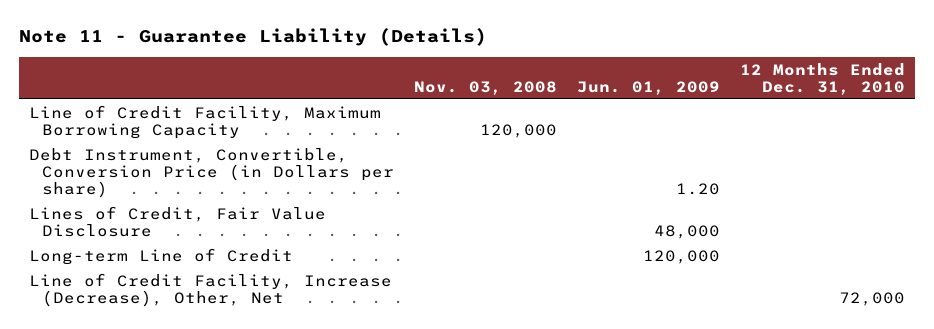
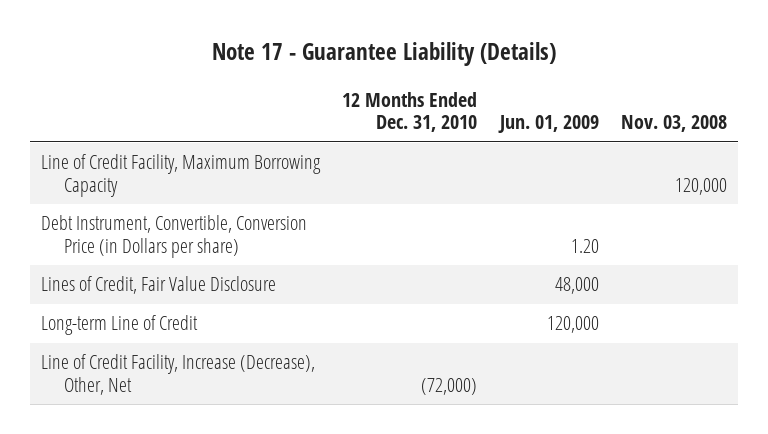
[18,28,487,47] Note 11 - Guarantee Liability (Details) -> [211,42,556,67] Note 17 - Guarantee Liability (Details)
[839,291,906,306] 72,000 -> [421,378,478,396] (72,000)

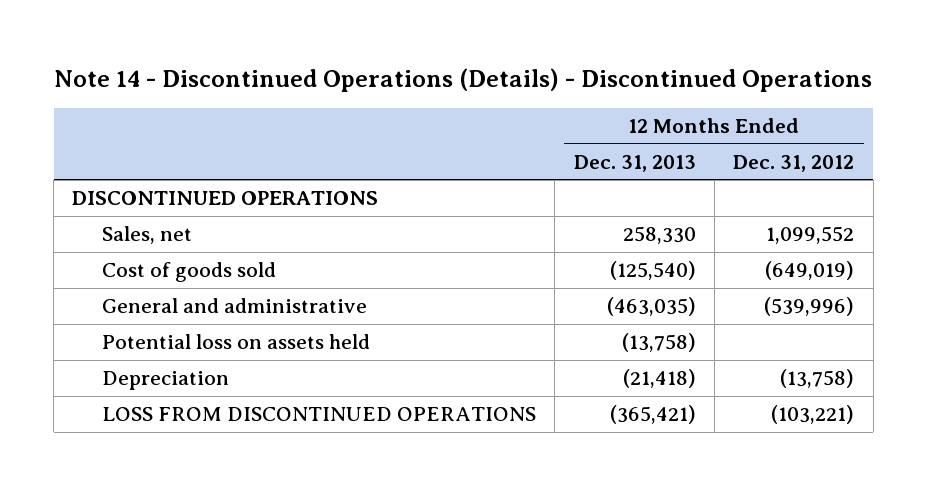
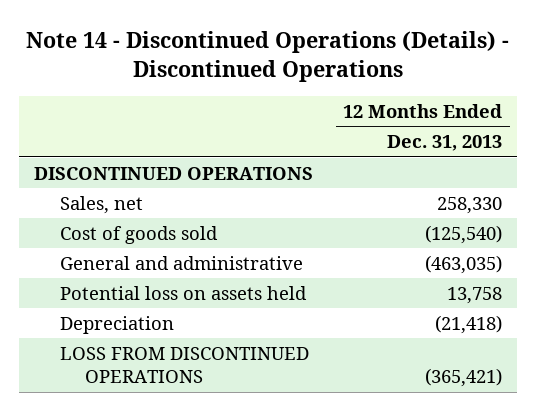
[733,154,855,172] Dec. 31, 2012 -> none
[621,333,696,353] (13,758) -> [447,286,503,304] 13,758

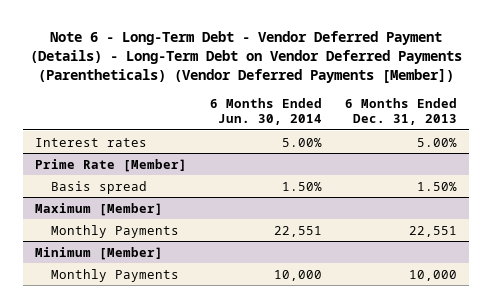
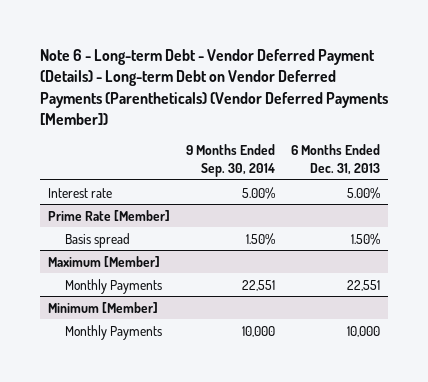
[29,30,462,84] Note 6 - Long-Term Debt - Vendor Deferred Payment (Details) - Long-Term Debt on Vendor Deferred Payments (Parentheticals) (Vendor Deferred Payments [Member]) -> [39,49,388,125] Note 6 - Long-term Debt - Vendor Deferred Payment (Details) - Long-term Debt on Vendor Deferred Payments (Parentheticals) (Vendor Deferred Payments [Member])
[209,98,322,125] 6 Months Ended Jun. 30, 2014 -> none
none -> [186,144,276,178] 9 Months Ended Sep. 30, 2014
[34,137,147,147] Interest rates -> [47,187,112,198] Interest rate

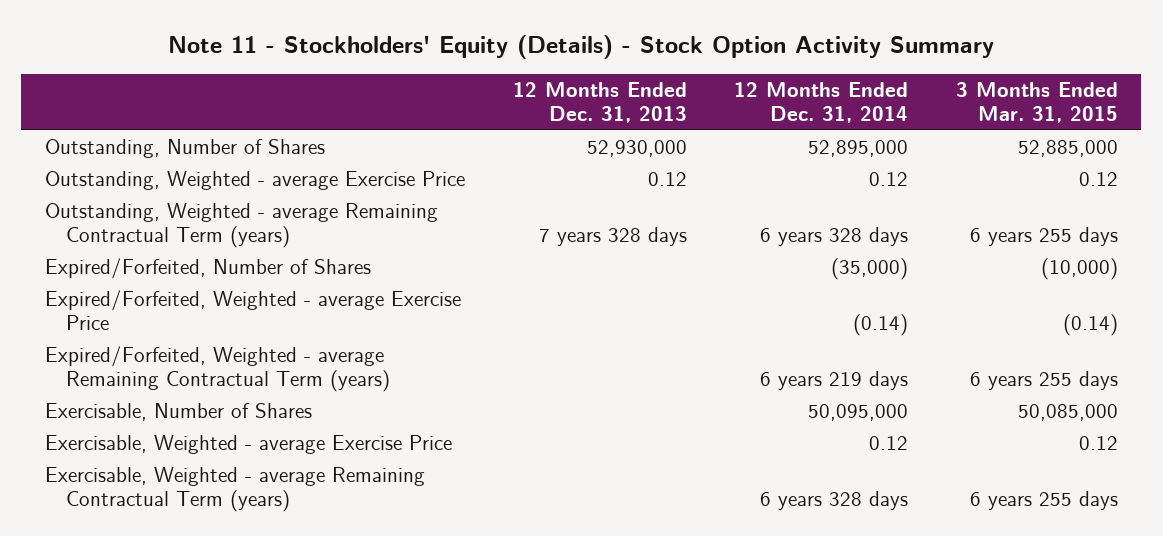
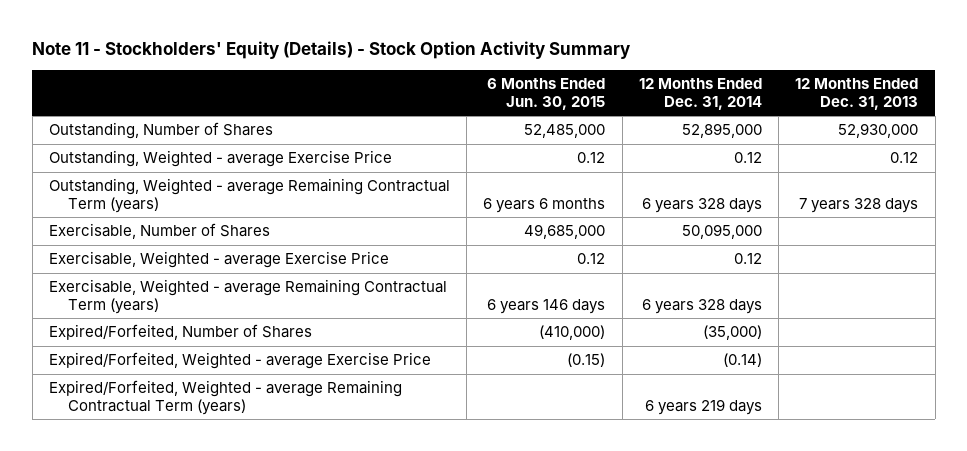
[955,82,1118,124] 3 Months Ended Mar. 31, 2015 -> none
none -> [487,78,606,110] 6 Months Ended Jun. 30, 2015
[44,257,371,279] Expired/Forfeited, Number of Shares -> [48,324,312,341] Expired/Forfeited, Number of Shares
[44,289,461,331] Expired/Forfeited, Weighted - average Exercise Price -> [48,352,431,370] Expired/Forfeited, Weighted - average Exercise Price
[44,345,391,393] Expired/Forfeited, Weighted - average Remaining Contractual Term (years) -> [48,380,402,415] Expired/Forfeited, Weighted - average Remaining Contractual Term (years)

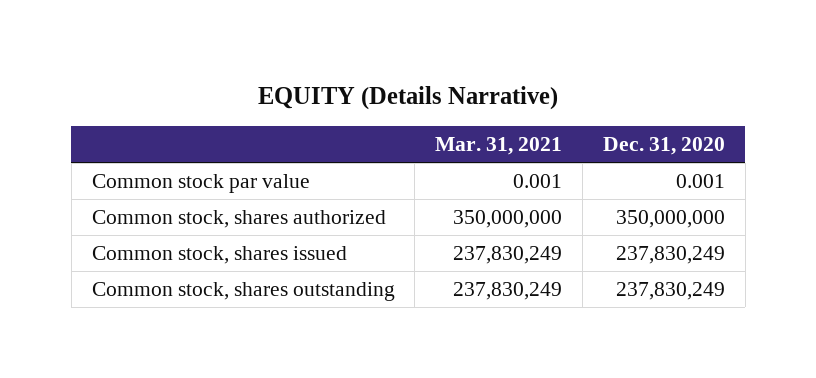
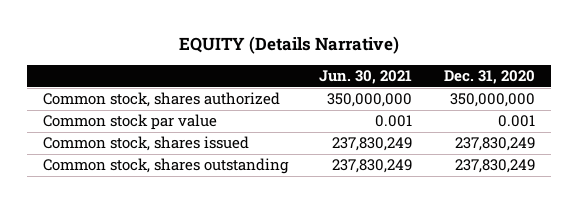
[435,137,563,156] Mar. 31, 2021 -> none
none -> [319,70,413,85] Jun. 30, 2021
[91,174,310,194] Common stock par value -> [42,114,217,131] Common stock par value

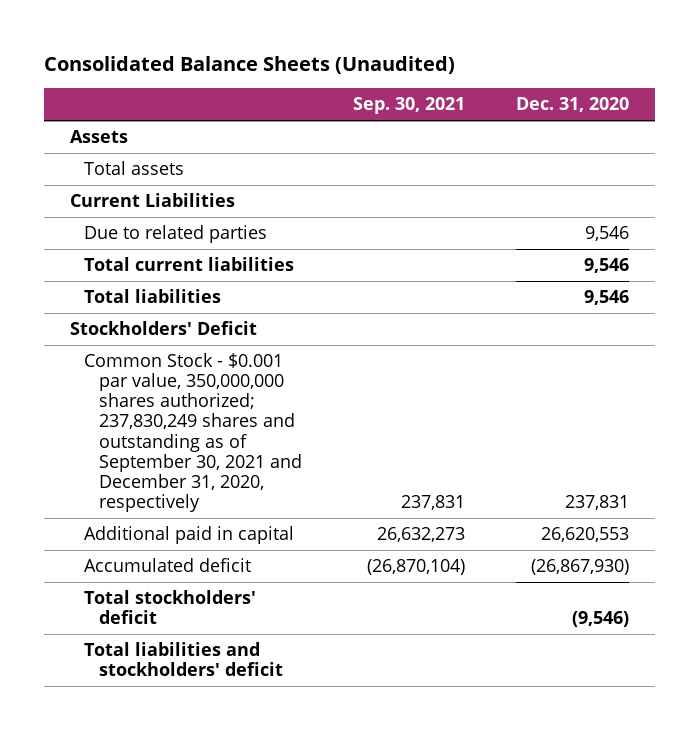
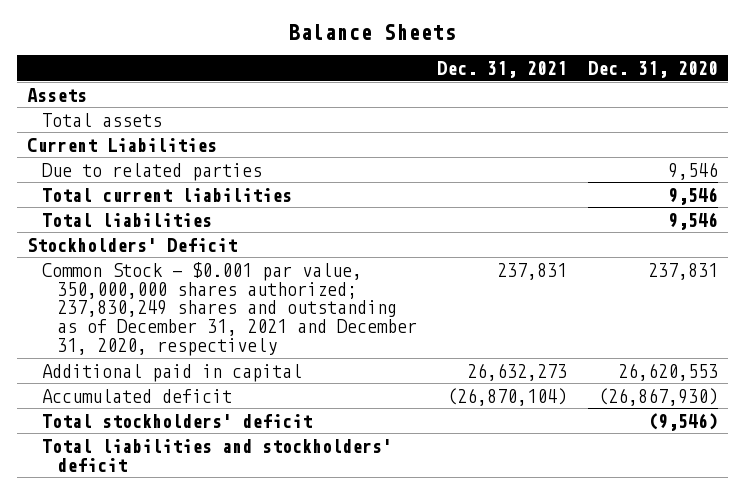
[44,55,456,74] Consolidated Balance Sheets (Unaudited) -> [288,24,457,41] Balance Sheets
[352,97,465,115] Sep. 30, 2021 -> none
none -> [437,60,568,78] Dec. 31, 2021
[84,353,302,512] Common Stock - $0.001 par value, 350,000,000 shares authorized; 237,830,249 shares and outstanding as of September 30, 2021 and December 31, 2020, respectively -> [41,261,417,357] Common Stock - $0.001 par value, 350,000,000 shares authorized; 237,830,249 shares and outstanding as of December 31, 2021 and December 31, 2020, respectively

